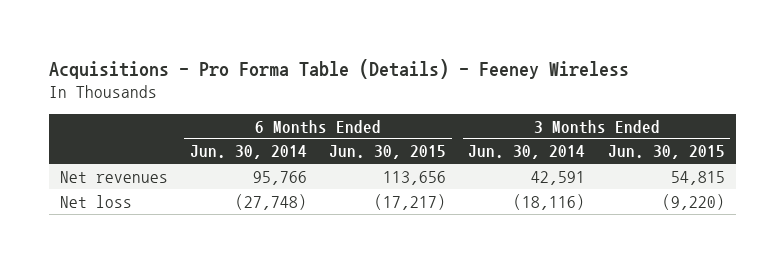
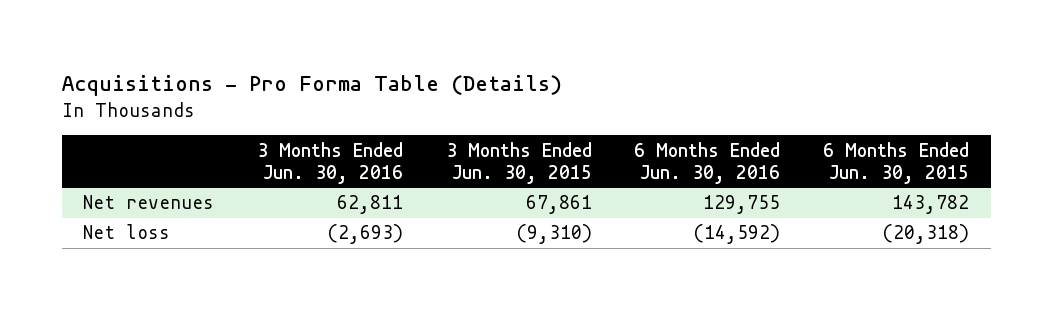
[48,58,629,79] Acquisitions - Pro Forma Table (Details) - Feeney Wireless -> [62,75,563,97] Acquisitions - Pro Forma Table (Details)
[189,145,307,160] Jun. 30, 2014 -> none
[468,145,586,160] Jun. 30, 2014 -> none
none -> [257,141,404,185] 3 Months Ended Jun. 30, 2016
none -> [634,141,781,185] 6 Months Ended Jun. 30, 2016
[383,170,447,185] 113,656 -> [892,195,970,215] 143,782
[670,170,725,185] 54,815 -> [525,195,592,215] 67,861
[374,193,447,210] (17,217) -> [882,224,970,245] (20,318)
[661,193,725,210] (9,220) -> [515,224,592,245] (9,310)

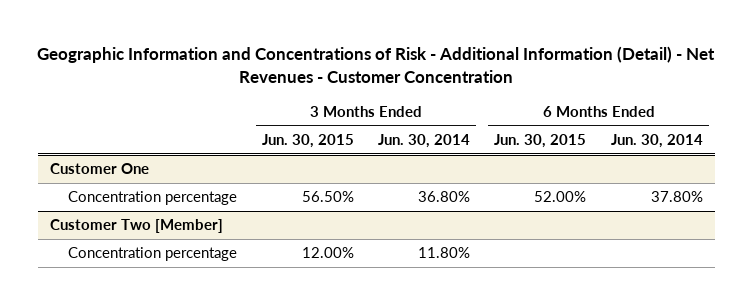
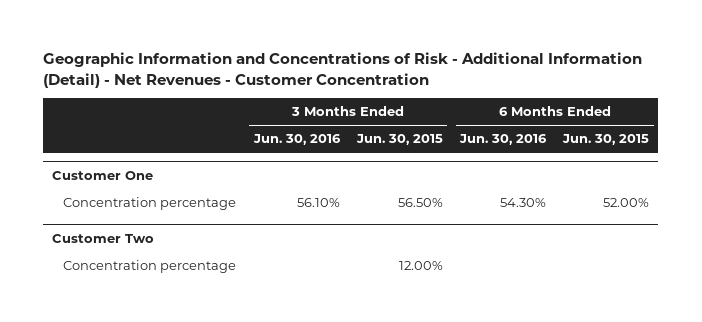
[378,133,471,148] Jun. 30, 2014 -> none
[610,133,703,148] Jun. 30, 2014 -> none
none -> [252,134,341,146] Jun. 30, 2016
none -> [459,134,548,146] Jun. 30, 2016
[49,219,223,234] Customer Two [Member] -> [52,233,155,243] Customer Two

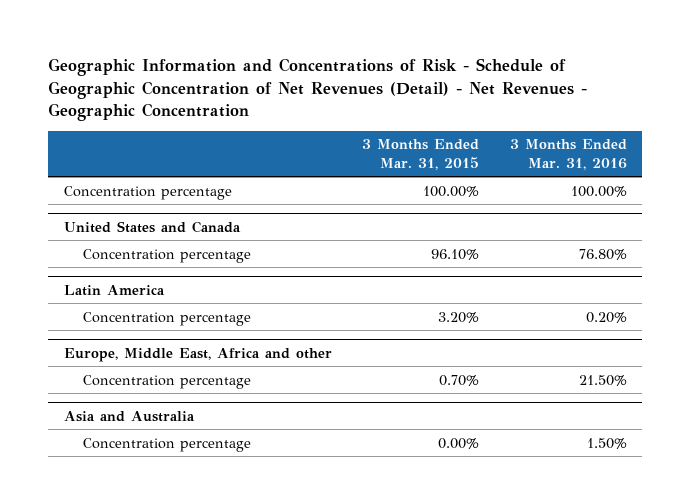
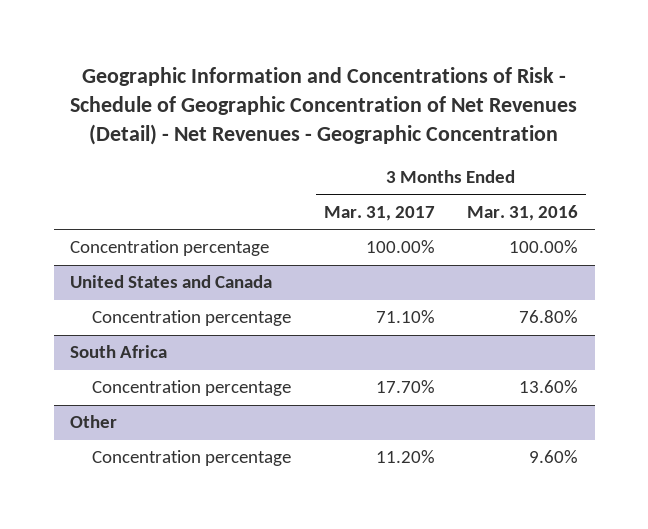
[362,139,480,170] 3 Months Ended Mar. 31, 2015 -> none
none -> [323,206,435,222] Mar. 31, 2017
[63,410,195,422] Asia and Australia -> none
[82,437,251,452] Concentration percentage -> none
[63,284,165,296] Latin America -> [69,345,167,359] South Africa
[585,311,627,323] 0.20% -> [519,380,579,394] 13.60%
[63,347,332,362] Europe, Middle East, Africa and other -> [69,415,117,429] Other
[578,374,627,386] 21.50% -> [529,450,579,464] 9.60%

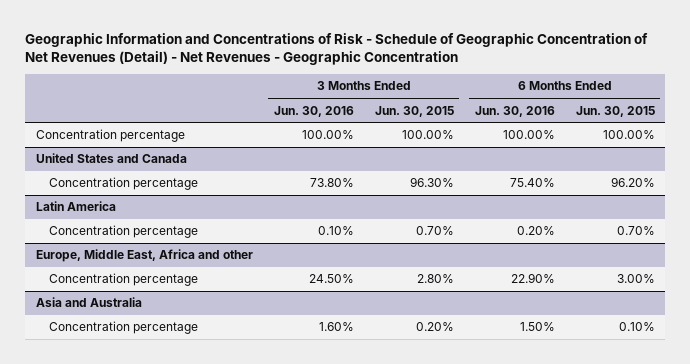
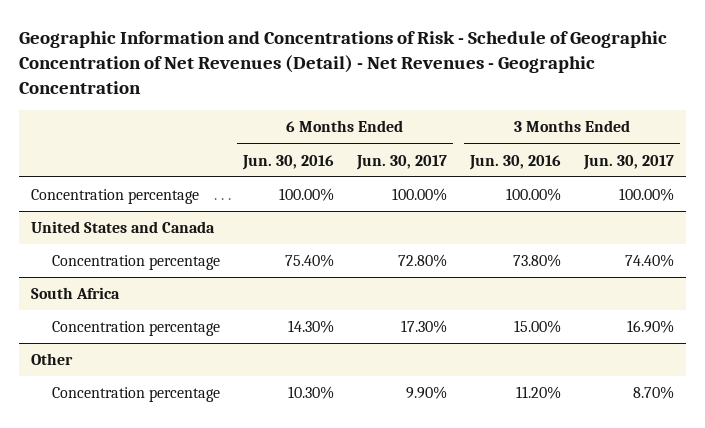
[374,105,454,117] Jun. 30, 2015 -> none
[575,105,655,117] Jun. 30, 2015 -> none
none -> [356,154,448,170] Jun. 30, 2017
none -> [583,154,675,170] Jun. 30, 2017
[35,297,142,308] Asia and Australia -> none
[49,321,199,335] Concentration percentage -> none
[35,201,116,212] Latin America -> [30,287,120,300] South Africa
[317,226,354,236] 0.10% -> [514,320,562,334] 15.00%
[516,226,555,236] 0.20% -> [288,320,335,334] 14.30%
[35,249,253,263] Europe, Middle East, Africa and other -> [30,353,73,366] Other
[308,274,354,284] 24.50% -> [516,386,562,400] 11.20%
[510,273,555,284] 22.90% -> [288,386,335,400] 10.30%

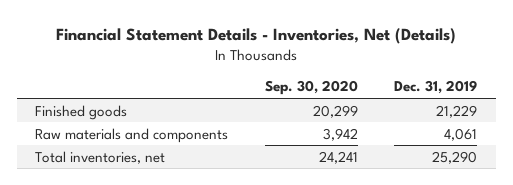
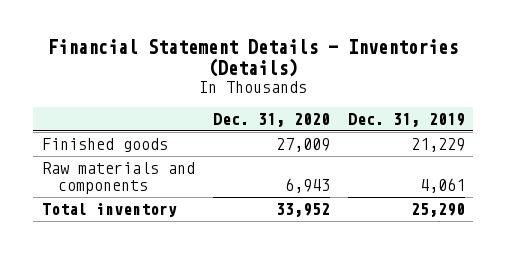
[56,27,457,44] Financial Statement Details - Inventories, Net (Details) -> [48,39,459,78] Financial Statement Details - Inventories (Details)
[264,80,358,96] Sep. 30, 2020 -> none
none -> [212,113,330,128] Dec. 31, 2020
[35,150,166,164] Total inventories, net -> [42,203,178,218] Total inventory

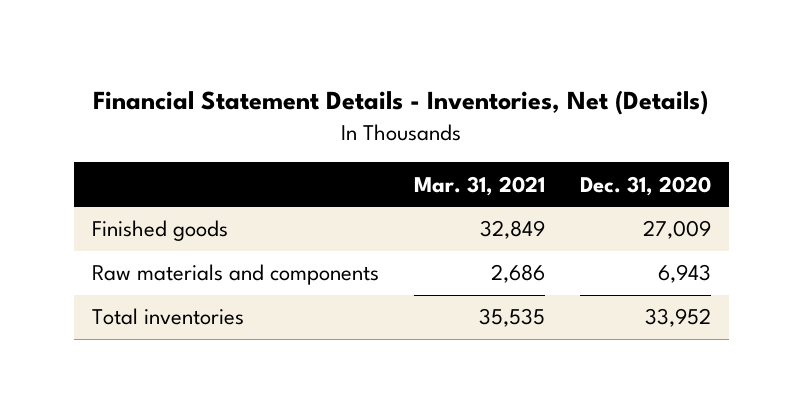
[48,39,459,78] Financial Statement Details - Inventories (Details) -> [93,90,709,116] Financial Statement Details - Inventories, Net (Details)
[347,113,465,128] Dec. 31, 2019 -> none
none -> [413,175,545,196] Mar. 31, 2021
[42,203,178,218] Total inventory -> [91,308,244,326] Total inventories

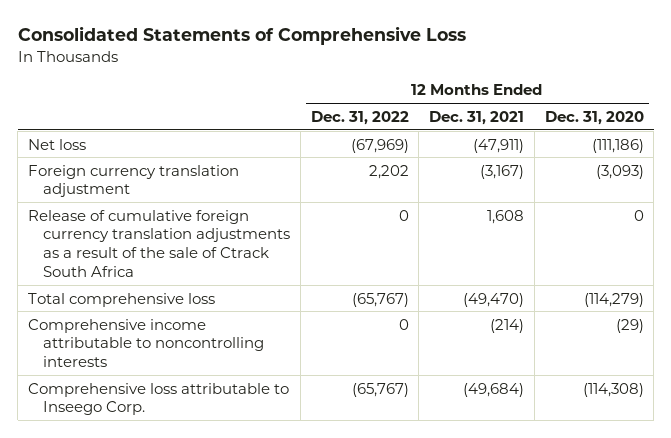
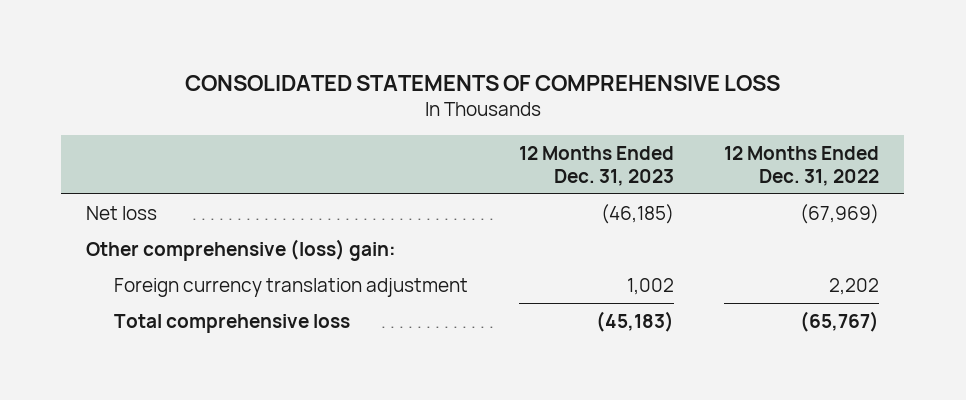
[17,26,466,46] Consolidated Statements of Comprehensive Loss -> [184,74,780,91] CONSOLIDATED STATEMENTS OF COMPREHENSIVE LOSS
[429,110,525,125] Dec. 31, 2021 -> none
[544,110,644,125] Dec. 31, 2020 -> none
none -> [518,146,674,186] 12 Months Ended Dec. 31, 2023
none -> [86,239,397,262] Other comprehensive (loss) gain:
[27,209,291,277] Release of cumulative foreign currency translation adjustments as a result of the sale of Ctrack South Africa -> none
[27,318,265,368] Comprehensive income attributable to noncontrolling interests -> none
[27,382,289,416] Comprehensive loss attributable to Inseego Corp. -> none

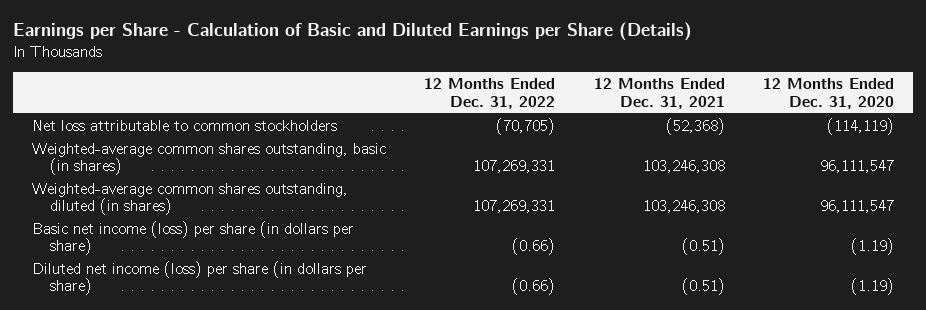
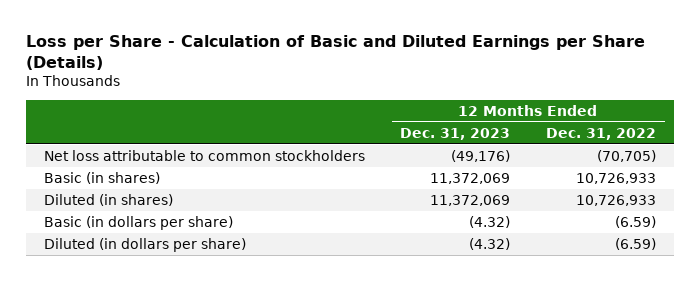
[12,22,692,42] Earnings per Share - Calculation of Basic and Diluted Earnings per Share (Details) -> [25,34,645,70] Loss per Share - Calculation of Basic and Diluted Earnings per Share (Details)
[593,77,725,109] 12 Months Ended Dec. 31, 2021 -> none
[762,77,894,109] 12 Months Ended Dec. 31, 2020 -> none
none -> [400,127,511,140] Dec. 31, 2023
[31,142,386,176] Weighted-average common shares outstanding, basic (in shares) -> [43,172,160,185] Basic (in shares)
[473,160,556,174] 107,269,331 -> [576,173,657,185] 10,726,933
[31,182,348,216] Weighted-average common shares outstanding, diluted (in shares) -> [43,194,173,207] Diluted (in shares)
[473,200,556,214] 107,269,331 -> [576,195,657,207] 10,726,933
[31,220,354,256] Basic net income (loss) per share (in dollars per share) -> [43,216,233,231] Basic (in dollars per share)
[512,238,556,256] (0.66) -> [615,216,657,229] (6.59)
[31,260,367,296] Diluted net income (loss) per share (in dollars per share) -> [43,238,246,253] Diluted (in dollars per share)
[512,278,556,296] (0.66) -> [615,238,657,251] (6.59)

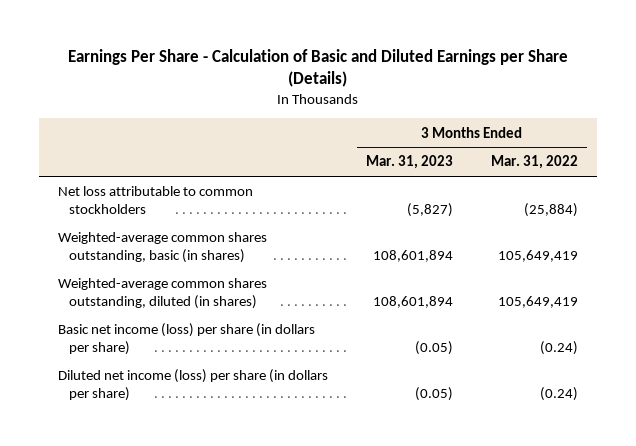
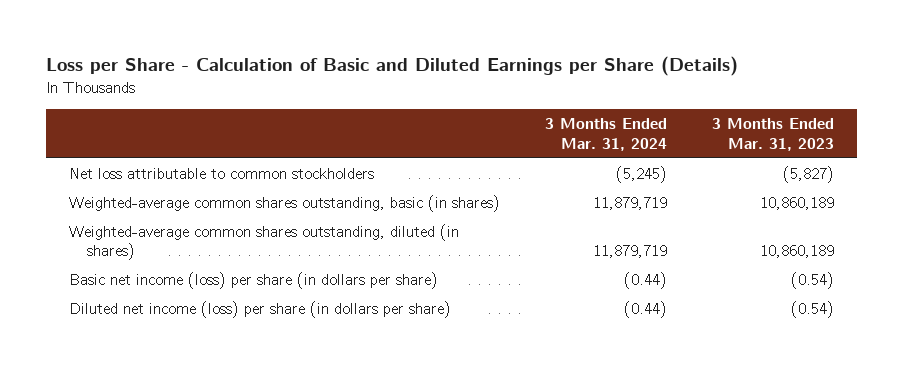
[67,48,568,88] Earnings Per Share - Calculation of Basic and Diluted Earnings per Share (Details) -> [46,56,739,77] Loss per Share - Calculation of Basic and Diluted Earnings per Share (Details)
[490,155,578,170] Mar. 31, 2022 -> none
none -> [545,118,668,151] 3 Months Ended Mar. 31, 2024
[372,249,453,262] 108,601,894 -> [760,197,835,211] 10,860,189
[372,295,453,308] 108,601,894 -> [760,245,835,259] 10,860,189
[414,340,453,355] (0.05) -> [791,272,835,290] (0.54)
[414,386,453,401] (0.05) -> [791,301,835,319] (0.54)

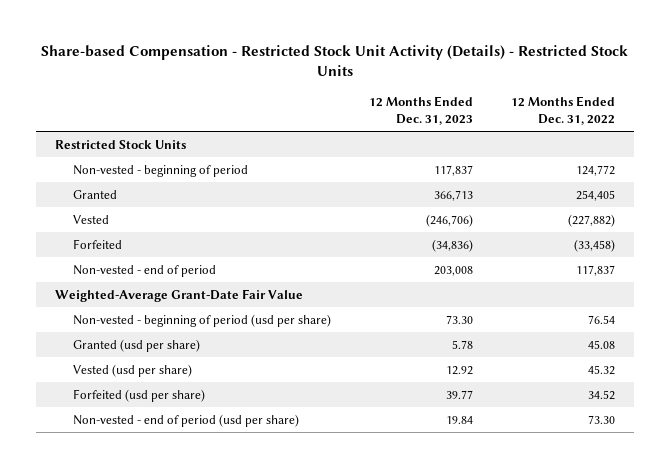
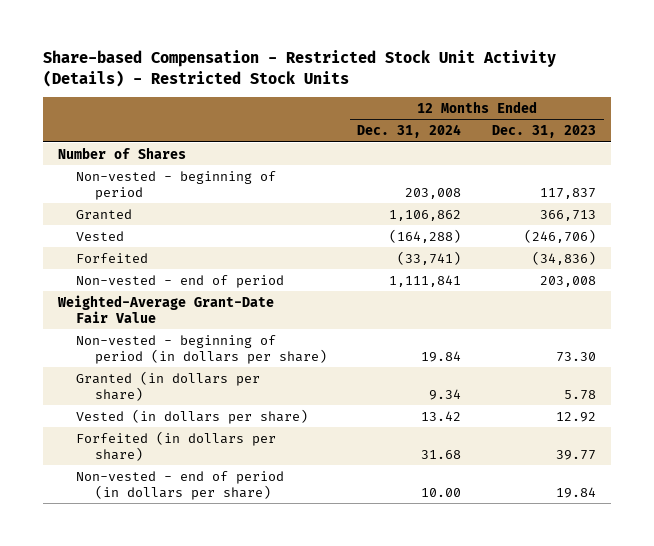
[511,96,616,125] 12 Months Ended Dec. 31, 2022 -> none
none -> [357,124,462,139] Dec. 31, 2024
[54,139,186,149] Restricted Stock Units -> [57,146,186,159] Number of Shares
[72,313,331,327] Non-vested - beginning of period (usd per share) -> [76,334,327,364] Non-vested - beginning of period (in dollars per share)
[72,338,200,352] Granted (usd per share) -> [76,370,261,401] Granted (in dollars per share)
[72,363,192,377] Vested (usd per share) -> [76,408,309,424] Vested (in dollars per share)
[72,388,205,402] Forfeited (usd per share) -> [76,430,277,461] Forfeited (in dollars per share)
[72,413,299,427] Non-vested - end of period (usd per share) -> [76,470,285,500] Non-vested - end of period (in dollars per share)

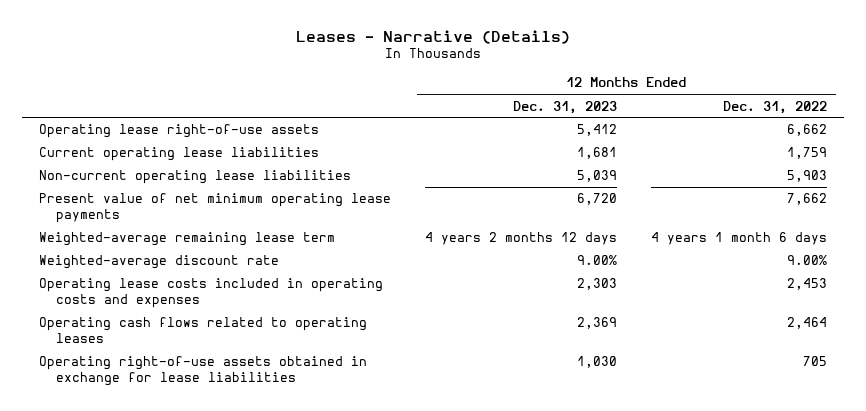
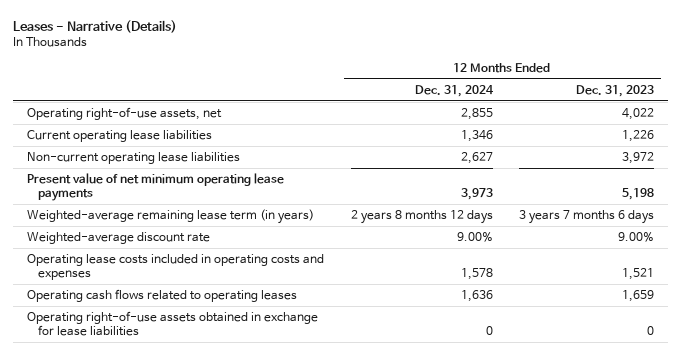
[723,100,828,114] Dec. 31, 2022 -> none
none -> [414,84,494,97] Dec. 31, 2024
[39,124,320,139] Operating lease right-of-use assets -> [26,106,222,120] Operating right-of-use assets, net
[577,124,618,137] 5,412 -> [622,107,655,120] 4,022
[577,147,618,160] 1,681 -> [622,129,655,142] 1,226
[577,170,618,183] 5,039 -> [622,151,655,164] 3,972
[577,193,618,206] 6,720 -> [622,188,655,201] 5,198
[39,232,336,247] Weighted-average remaining lease term -> [26,208,314,224] Weighted-average remaining lease term (in years)
[425,232,618,246] 4 years 2 months 12 days -> [519,209,655,224] 3 years 7 months 6 days
[577,278,618,291] 2,303 -> [622,268,655,281] 1,521
[577,317,618,330] 2,369 -> [622,289,655,302] 1,659
[577,356,618,369] 1,030 -> [647,326,655,336] 0

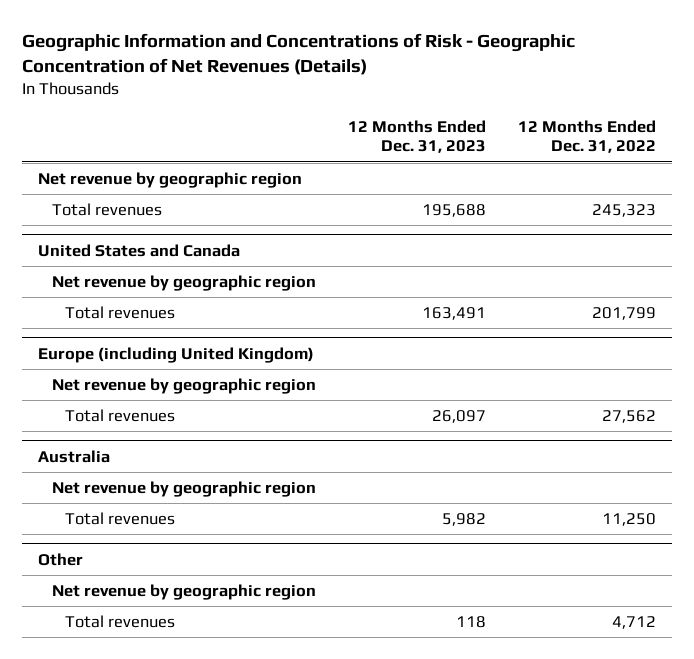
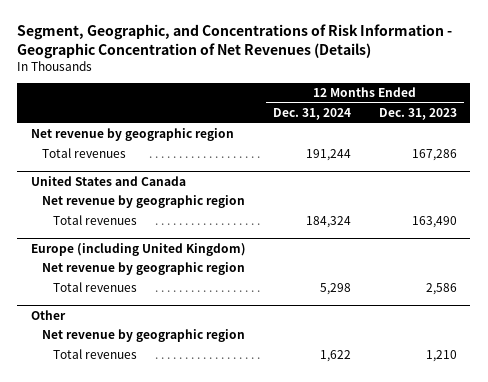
[22,33,576,76] Geographic Information and Concentrations of Risk - Geographic Concentration of Net Revenues (Details) -> [17,23,453,59] Segment, Geographic, and Concentrations of Risk Information - Geographic Concentration of Net Revenues (Details)
[517,119,656,154] 12 Months Ended Dec. 31, 2022 -> none
none -> [273,108,352,121] Dec. 31, 2024
[421,203,486,217] 195,688 -> [411,149,457,162] 167,286
[421,306,486,320] 163,491 -> [411,216,457,229] 163,490
[38,449,111,463] Australia -> none
[51,480,316,497] Net revenue by geographic region -> none
[64,511,175,525] Total revenues -> none
[431,409,486,423] 26,097 -> [425,283,457,296] 2,586
[455,615,486,628] 118 -> [425,350,457,363] 1,210

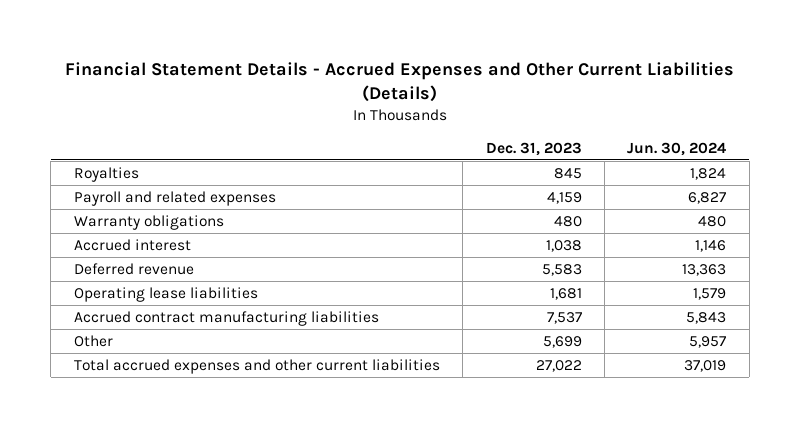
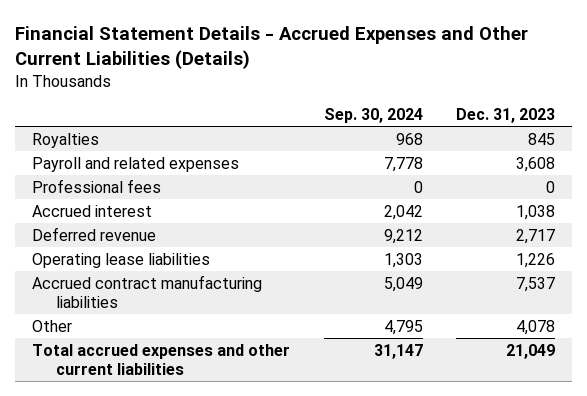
[627,141,727,156] Jun. 30, 2024 -> none
none -> [323,108,423,124] Sep. 30, 2024
[73,214,224,230] Warranty obligations -> none
[546,191,582,204] 4,159 -> [516,156,556,172] 3,608
none -> [32,178,162,193] Professional fees
[541,263,582,276] 5,583 -> [516,228,556,244] 2,717
[549,287,582,300] 1,681 -> [516,252,556,268] 1,226
[542,335,582,348] 5,699 -> [516,319,556,335] 4,078
[535,359,582,372] 27,022 -> [506,343,556,359] 21,049

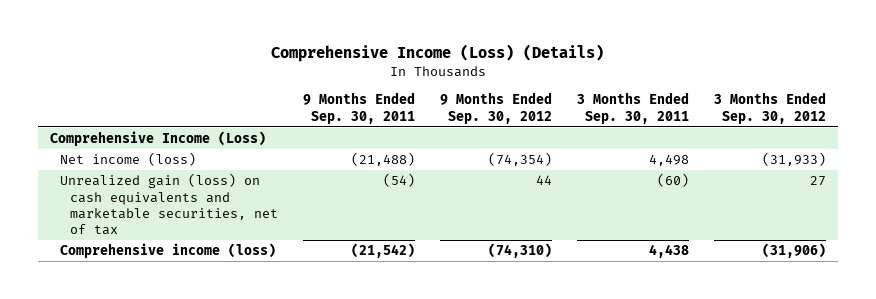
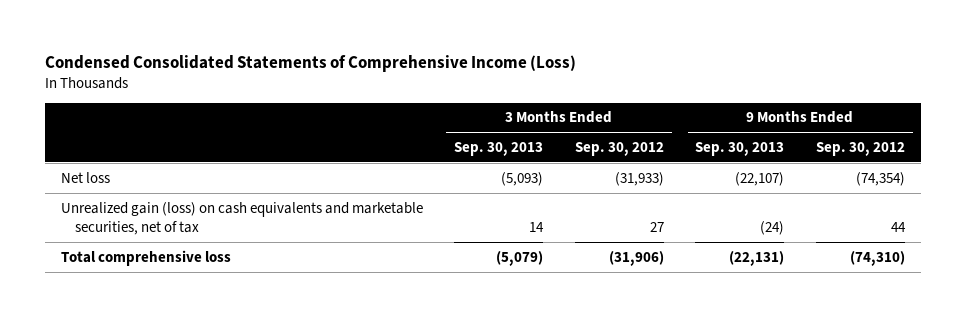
[271,44,605,63] Comprehensive Income (Loss) (Details) -> [44,54,576,72] Condensed Consolidated Statements of Comprehensive Income (Loss)
[302,92,415,124] 9 Months Ended Sep. 30, 2011 -> none
[576,92,689,124] 3 Months Ended Sep. 30, 2011 -> none
none -> [454,142,544,157] Sep. 30, 2013
none -> [695,142,785,157] Sep. 30, 2013
[50,131,267,147] Comprehensive Income (Loss) -> none
[60,152,197,167] Net income (loss) -> [60,171,110,183] Net loss
[60,243,277,259] Comprehensive income (loss) -> [60,249,231,266] Total comprehensive loss

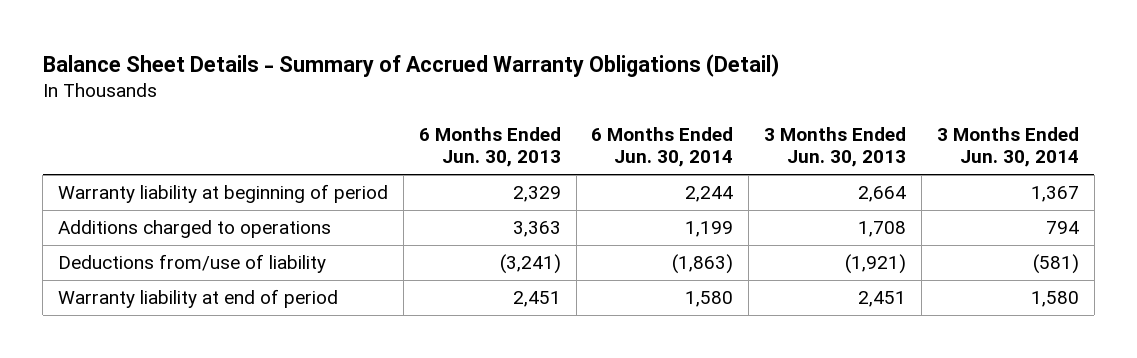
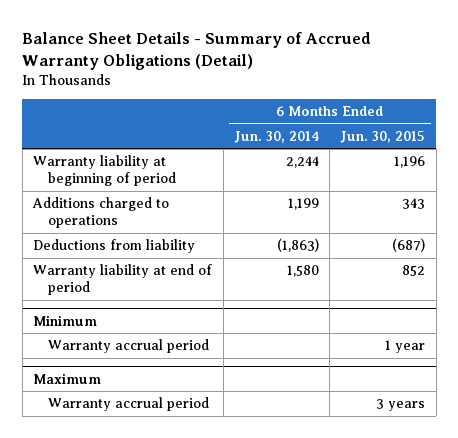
[418,126,561,168] 6 Months Ended Jun. 30, 2013 -> none
[764,126,907,168] 3 Months Ended Jun. 30, 2013 -> none
[936,126,1079,168] 3 Months Ended Jun. 30, 2014 -> none
none -> [340,130,426,143] Jun. 30, 2015
[57,254,326,274] Deductions from/use of liability -> [33,239,196,254] Deductions from liability
none -> [33,314,98,326] Minimum
none -> [48,339,210,354] Warranty accrual period
none -> [33,372,102,384] Maximum
none -> [48,397,210,412] Warranty accrual period

